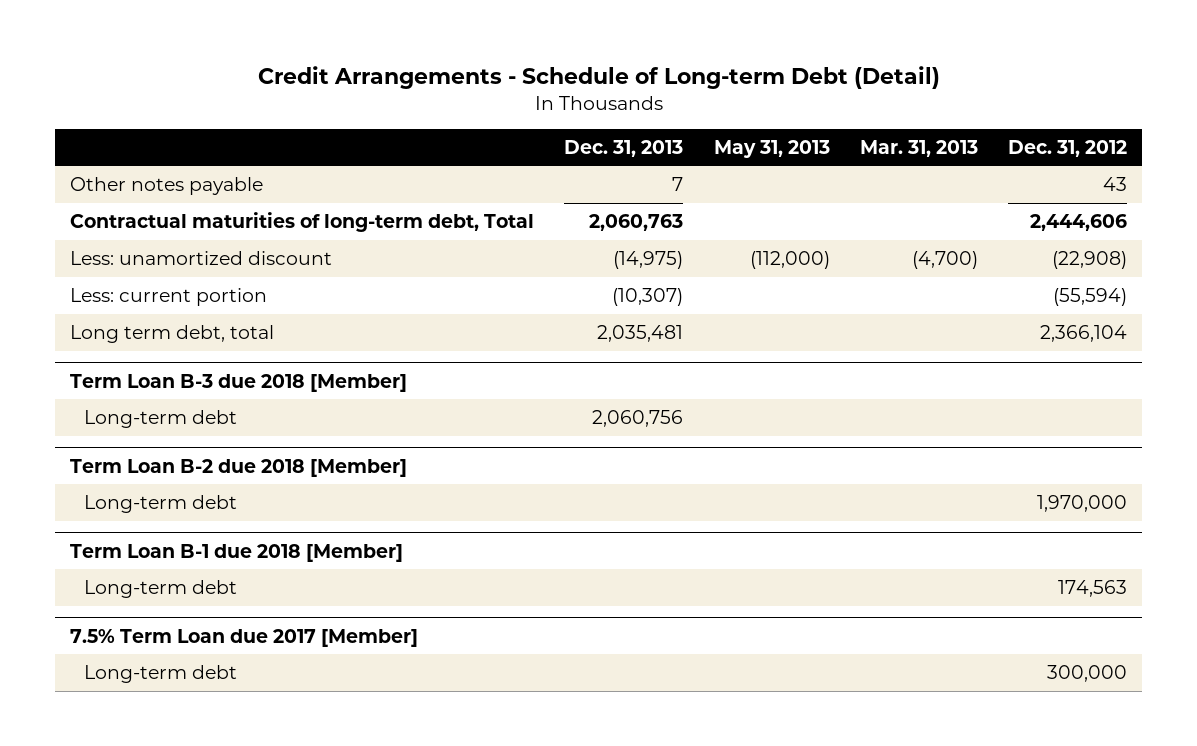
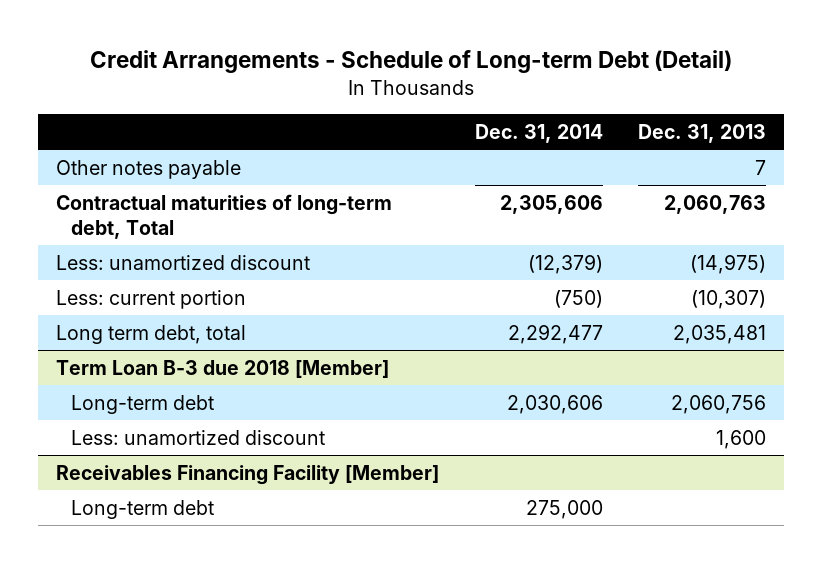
[713,139,830,158] May 31, 2013 -> none
[859,139,978,157] Mar. 31, 2013 -> none
[1008,139,1128,157] Dec. 31, 2012 -> none
none -> [474,123,603,143] Dec. 31, 2014
[70,458,408,477] Term Loan B-2 due 2018 [Member] -> none
[83,494,237,513] Long-term debt -> none
[70,543,404,562] Term Loan B-1 due 2018 [Member] -> none
[83,579,237,598] Long-term debt -> none
[70,628,419,647] 7.5% Term Loan due 2017 [Member] -> none
none -> [70,429,325,445] Less: unamortized discount
none -> [56,464,440,485] Receivables Financing Facility [Member]

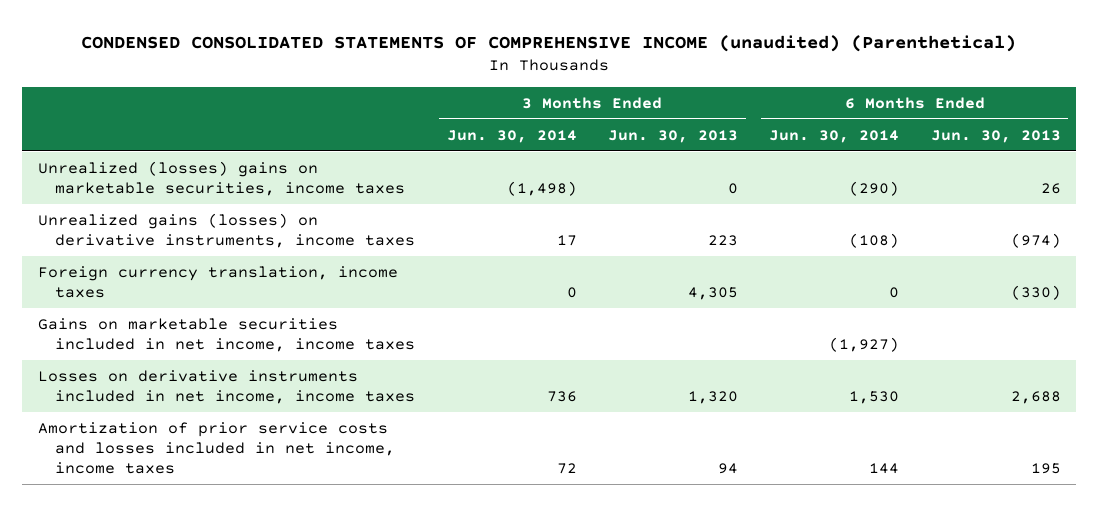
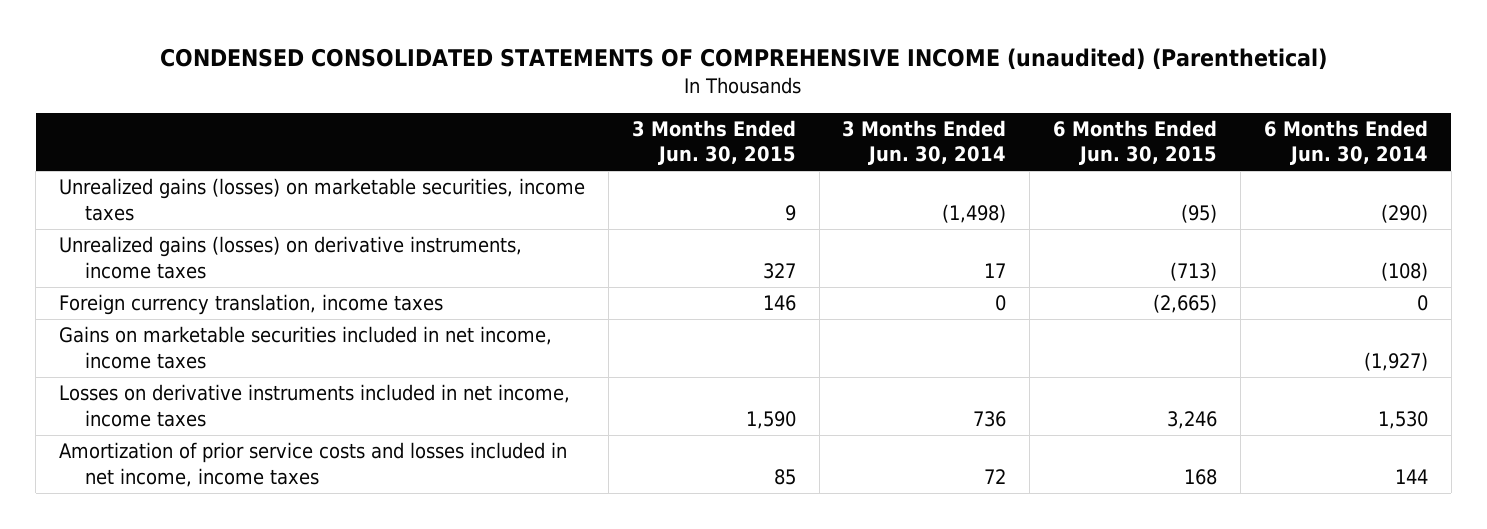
[607,129,738,143] Jun. 30, 2013 -> none
[930,129,1061,143] Jun. 30, 2013 -> none
none -> [631,119,796,166] 3 Months Ended Jun. 30, 2015
none -> [1053,119,1218,166] 6 Months Ended Jun. 30, 2015
[37,160,406,196] Unrealized (losses) gains on marketable securities, income taxes -> [59,178,586,221] Unrealized gains (losses) on marketable securities, income taxes

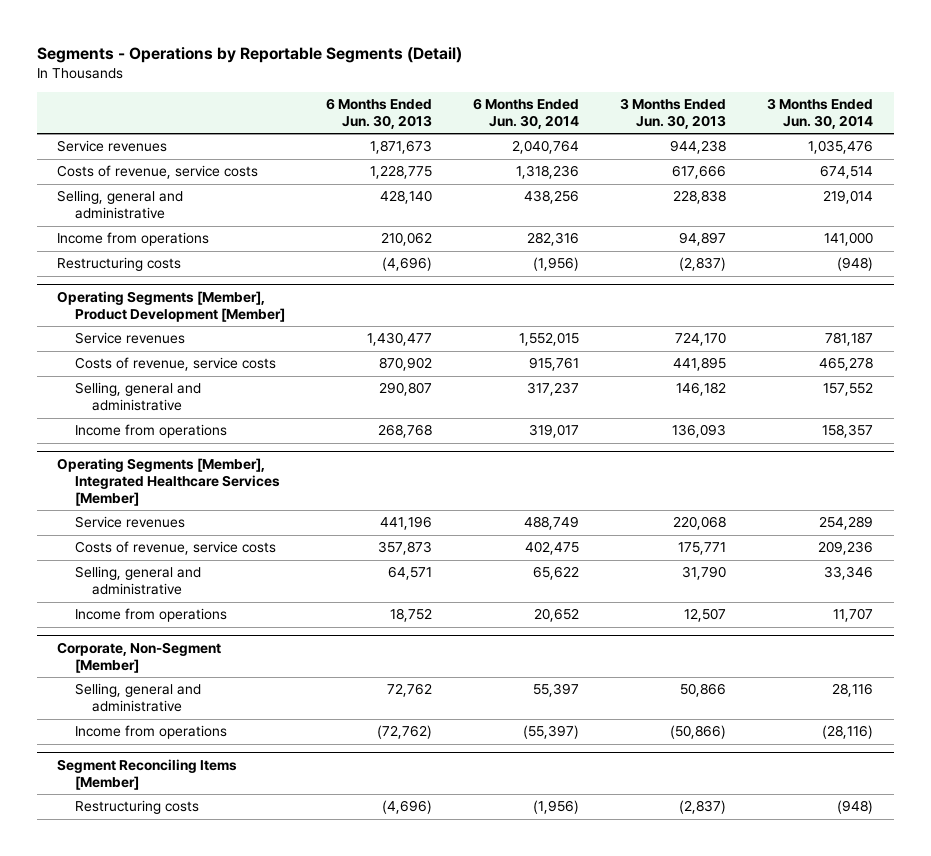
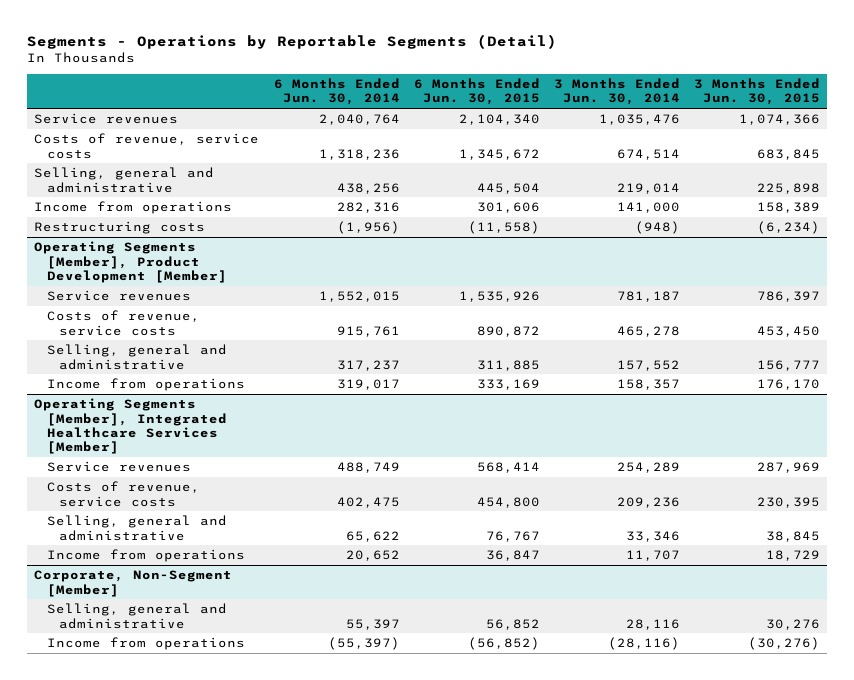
[325,97,432,129] 6 Months Ended Jun. 30, 2013 -> none
[620,97,727,129] 3 Months Ended Jun. 30, 2013 -> none
none -> [413,77,540,106] 6 Months Ended Jun. 30, 2015
none -> [693,77,820,106] 3 Months Ended Jun. 30, 2015
[57,758,238,790] Segment Reconciling Items [Member] -> none
[74,800,199,815] Restructuring costs -> none

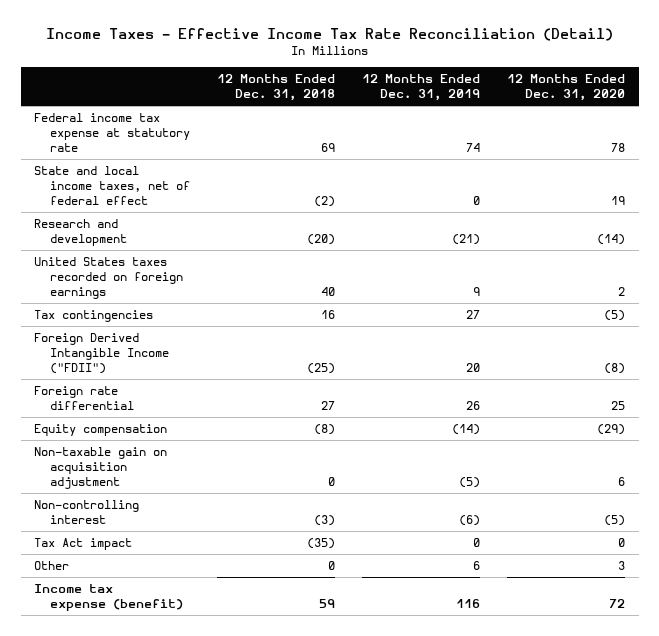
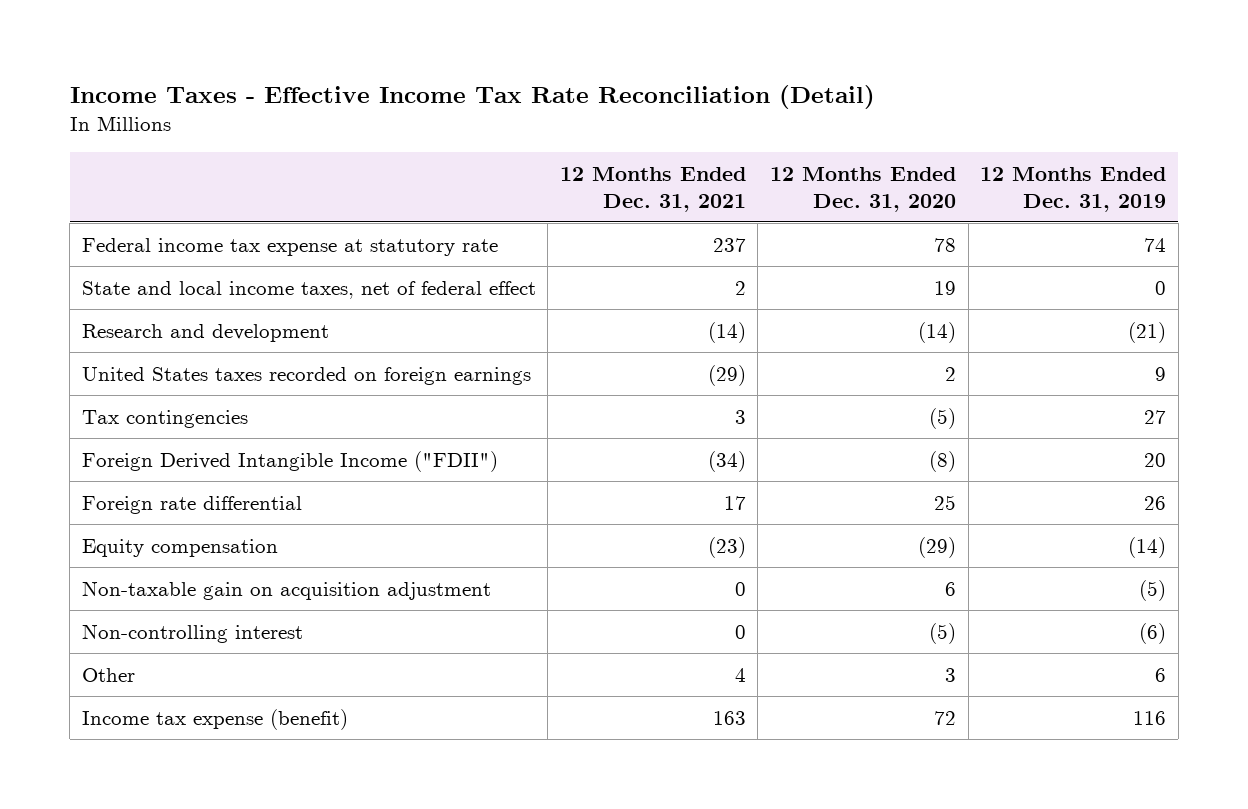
[216,73,335,102] 12 Months Ended Dec. 31, 2018 -> none
none -> [559,166,746,212] 12 Months Ended Dec. 31, 2021
[34,537,133,550] Tax Act impact -> none

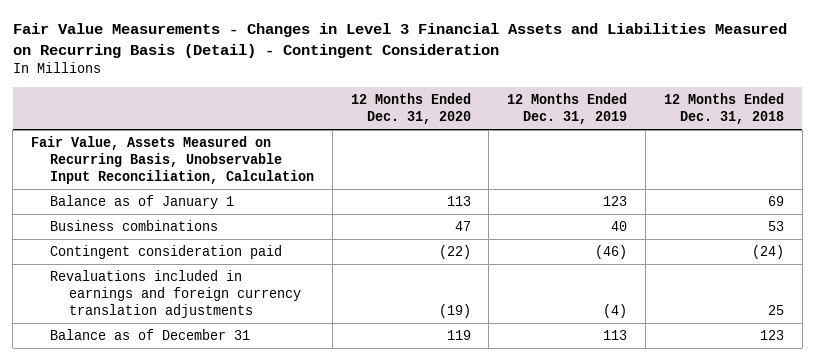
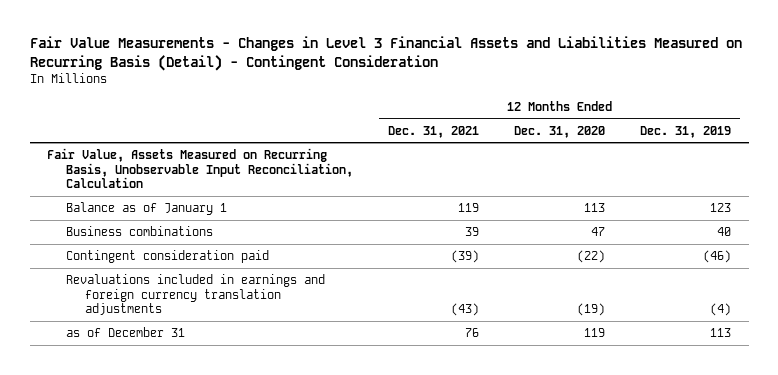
[664,93,785,125] 12 Months Ended Dec. 31, 2018 -> none
none -> [388,125,480,138] Dec. 31, 2021
[49,329,250,341] Balance as of December 31 -> [66,326,186,337] as of December 31

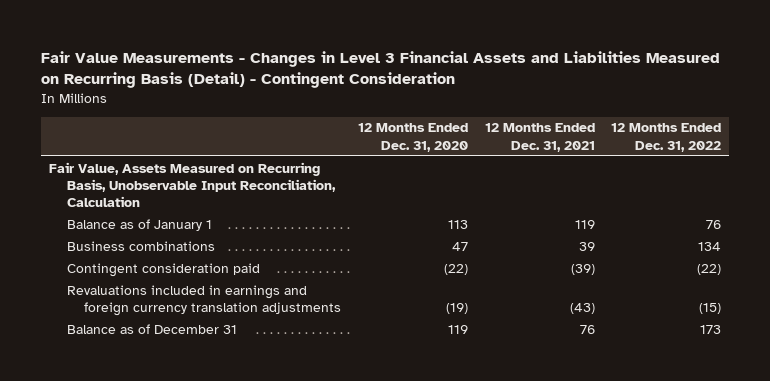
[640,125,732,138] Dec. 31, 2019 -> none
none -> [611,123,722,152] 12 Months Ended Dec. 31, 2022
[66,326,186,337] as of December 31 -> [66,323,237,334] Balance as of December 31

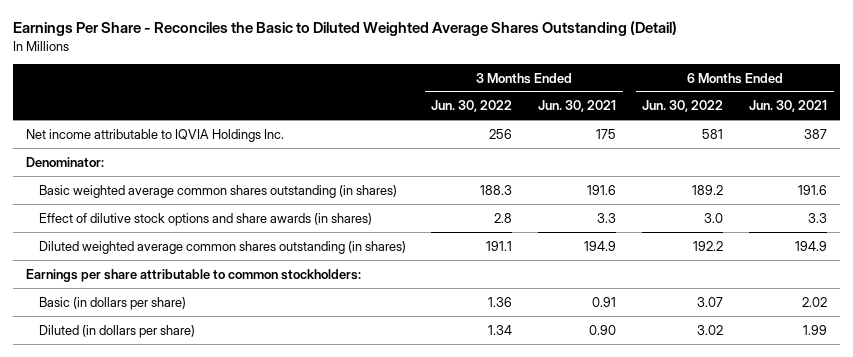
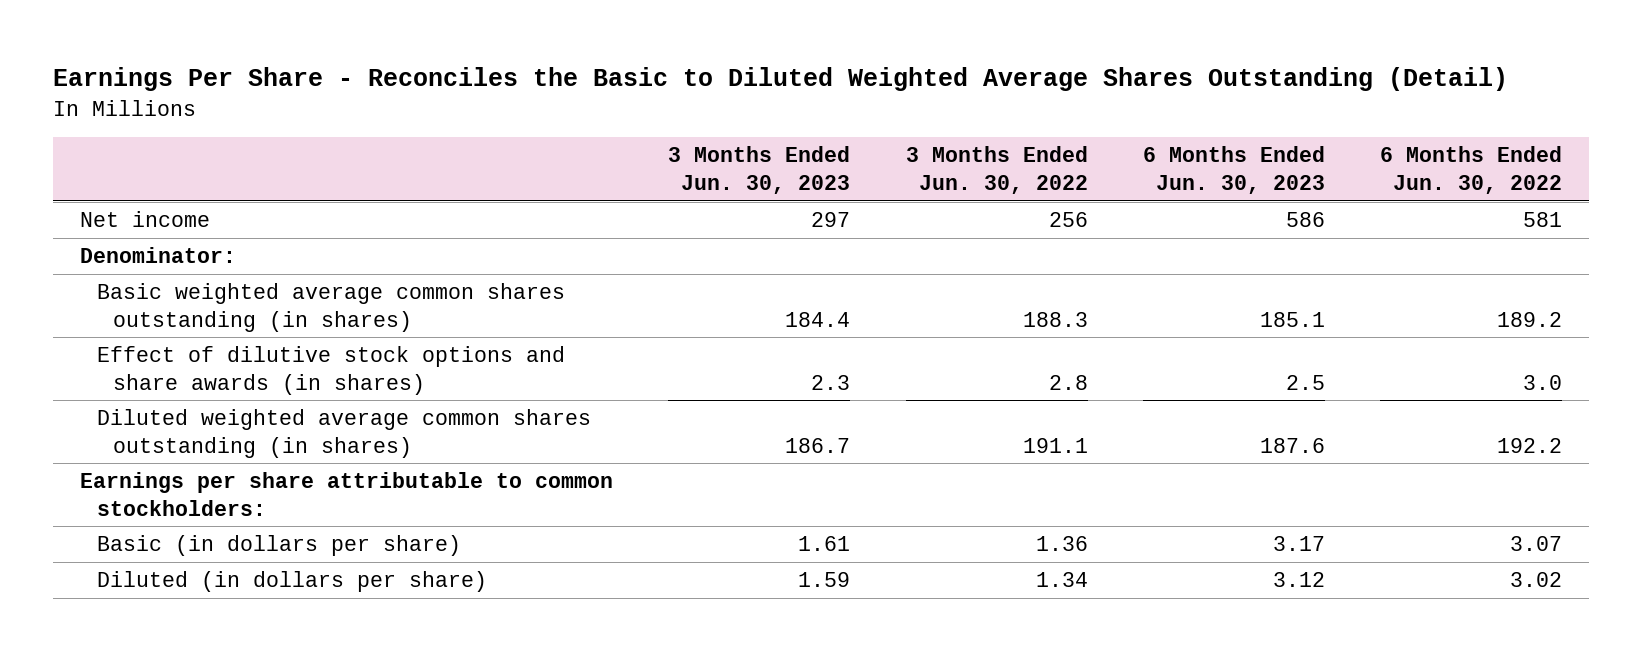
[538,100,617,113] Jun. 30, 2021 -> none
[749,100,828,113] Jun. 30, 2021 -> none
none -> [668,146,851,194] 3 Months Ended Jun. 30, 2023
none -> [1142,146,1325,194] 6 Months Ended Jun. 30, 2023
[25,128,284,142] Net income attributable to IQVIA Holdings Inc. -> [80,211,211,228] Net income

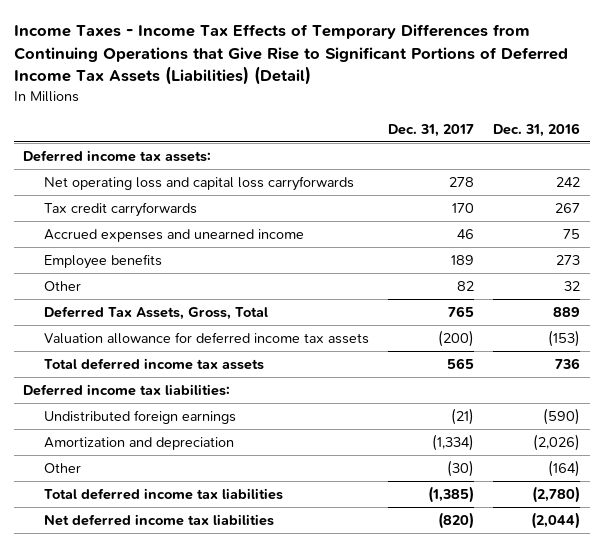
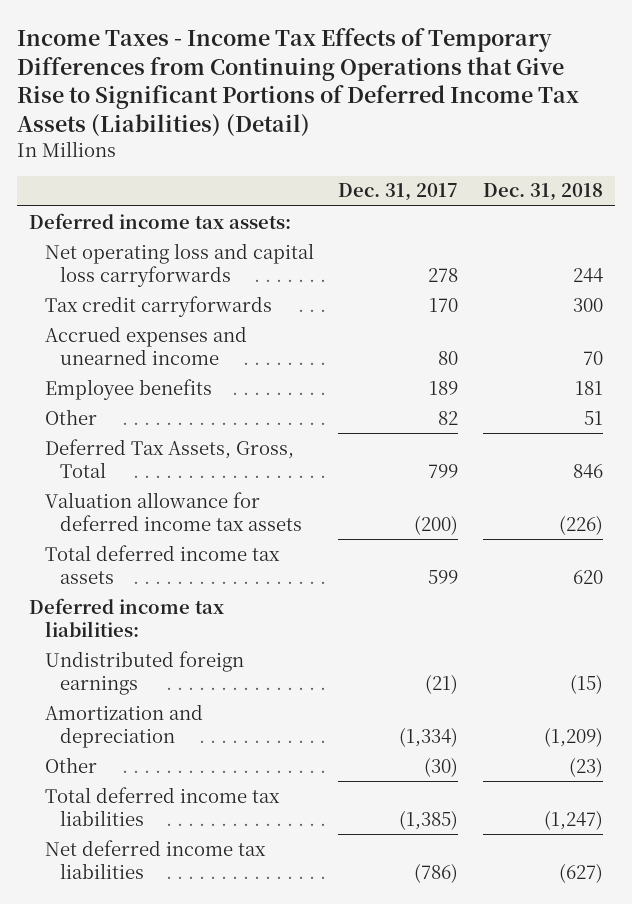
[493,122,581,137] Dec. 31, 2016 -> none
none -> [482,183,603,202] Dec. 31, 2018
[457,228,475,239] 46 -> [438,350,459,365] 80
[448,305,475,317] 765 -> [428,463,459,478] 799
[447,357,475,369] 565 -> [428,569,459,584] 599
[438,511,475,529] (820) -> [414,862,459,883] (786)

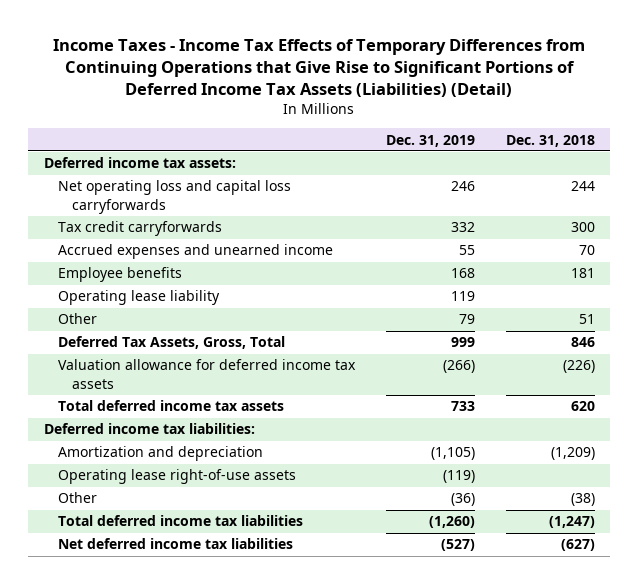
[338,183,459,202] Dec. 31, 2017 -> none
none -> [385,134,475,147] Dec. 31, 2019
none -> [58,290,221,306] Operating lease liability
[44,650,244,695] Undistributed foreign earnings -> none
none -> [58,469,297,485] Operating lease right-of-use assets
[568,756,603,777] (23) -> [570,493,595,507] (38)

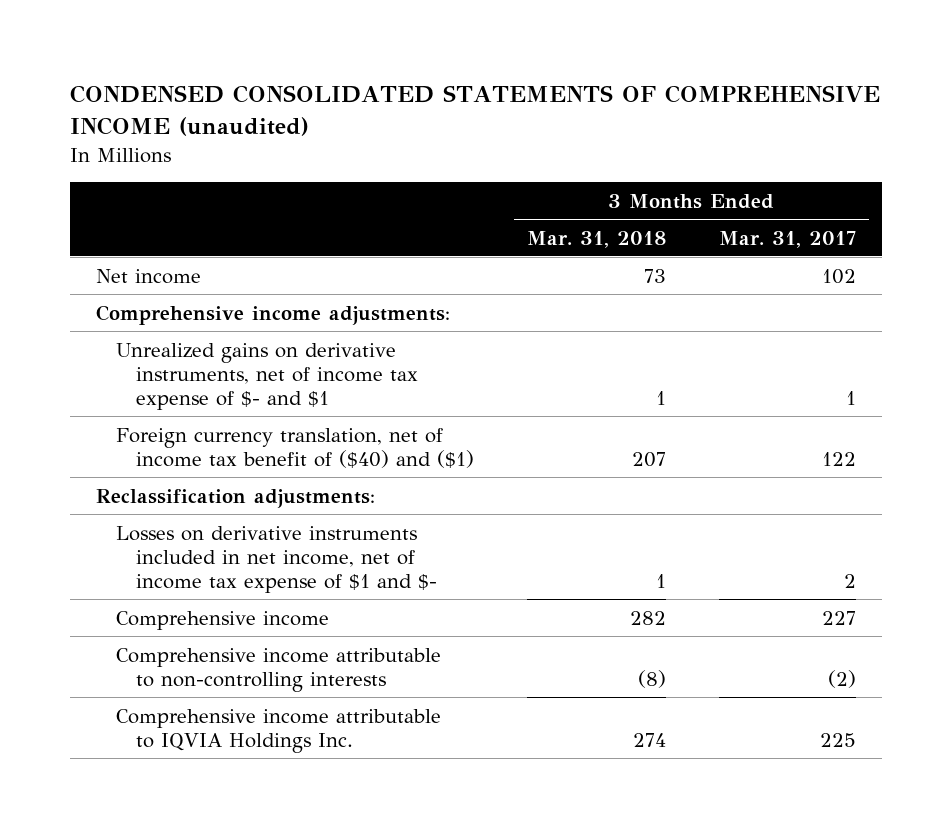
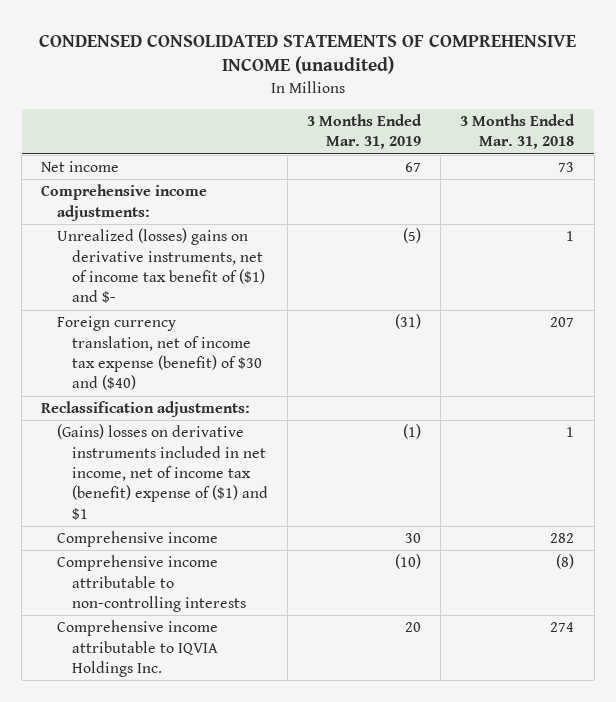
[718,230,856,248] Mar. 31, 2017 -> none
none -> [307,113,423,150] 3 Months Ended Mar. 31, 2019
[116,342,419,410] Unrealized gains on derivative instruments, net of income tax expense of $- and $1 -> [56,228,266,304] Unrealized (losses) gains on derivative instruments, net of income tax benefit of ($1) and $-
[116,427,475,468] Foreign currency translation, net of income tax benefit of ($40) and ($1) -> [56,316,263,391] Foreign currency translation, net of income tax expense (benefit) of $30 and ($40)
[116,525,438,593] Losses on derivative instruments included in net income, net of income tax expense of $1 and $- -> [56,424,269,520] (Gains) losses on derivative instruments included in net income, net of income tax (benefit) expense of ($1) and $1

